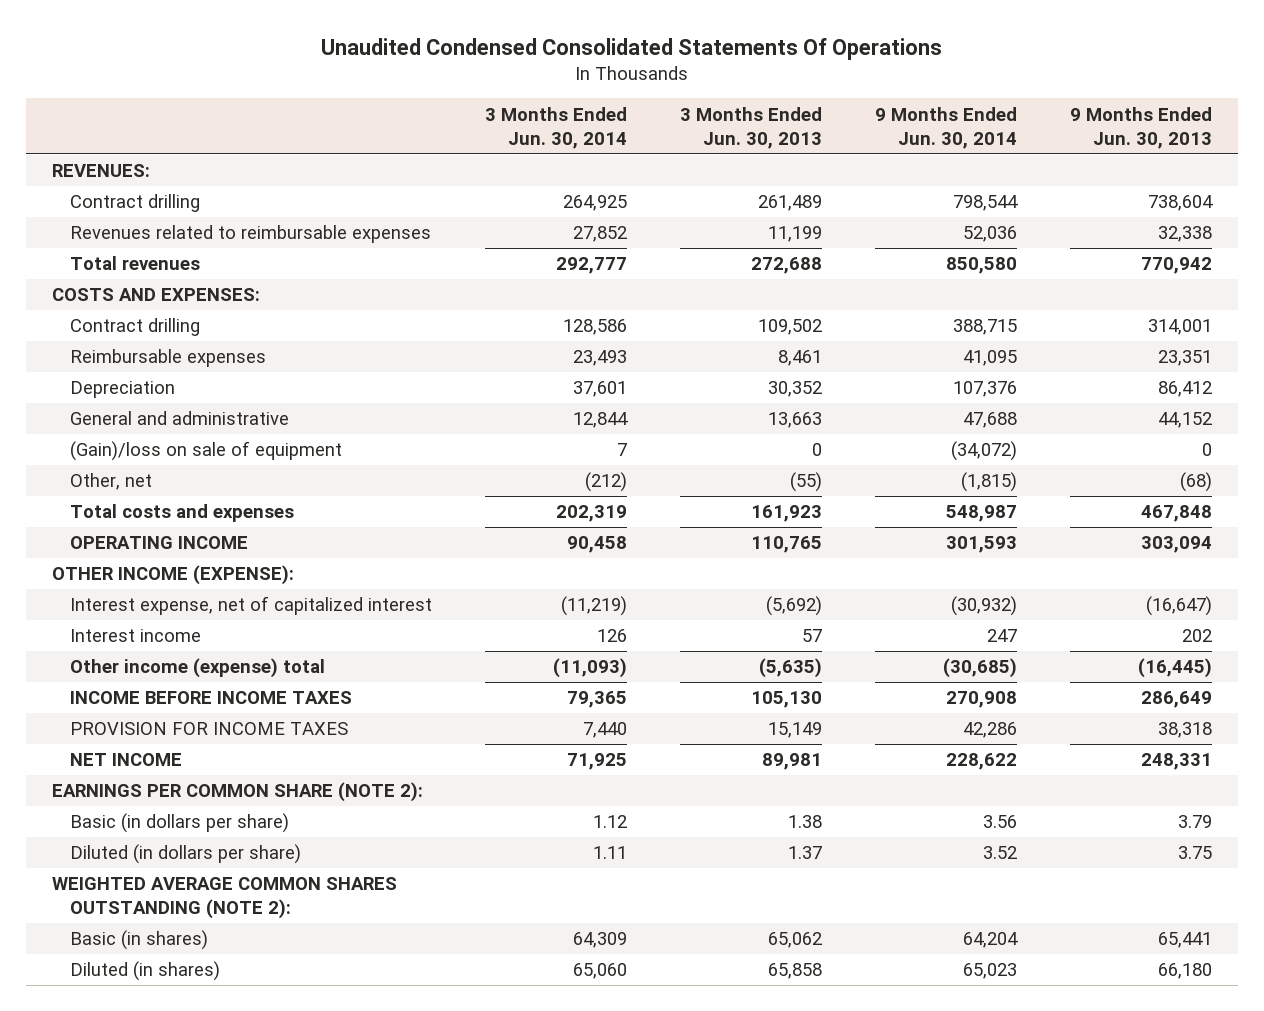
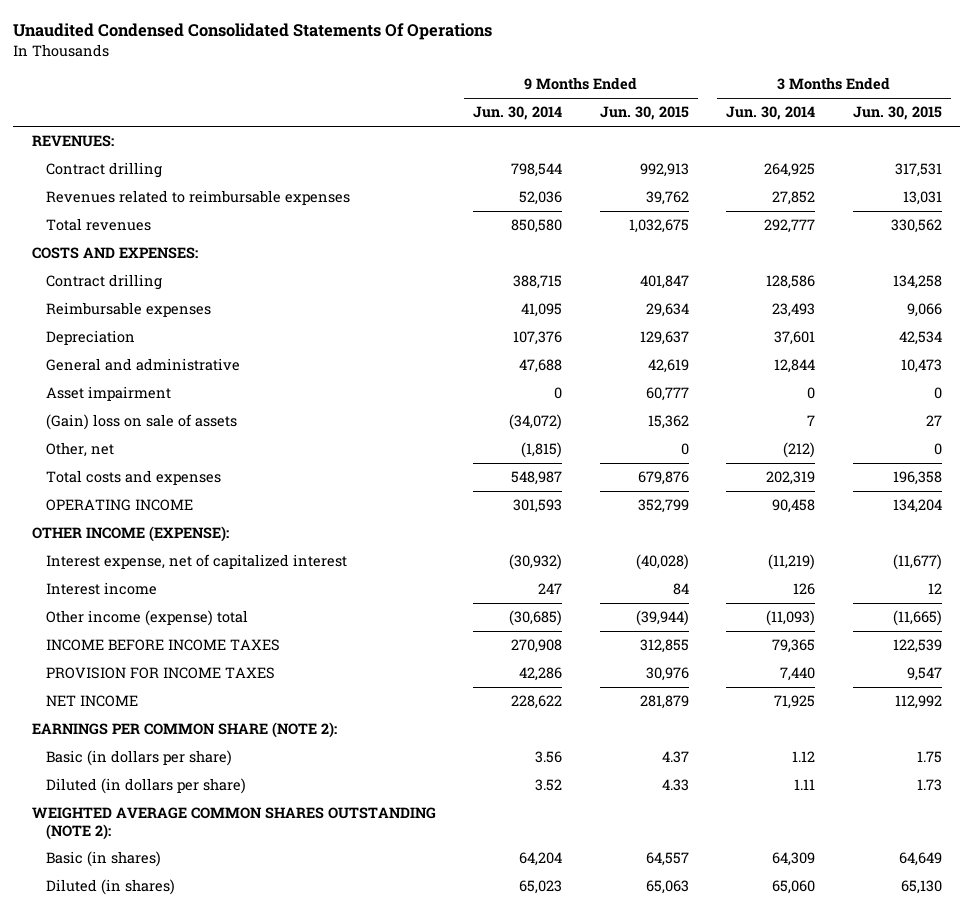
[679,106,822,149] 3 Months Ended Jun. 30, 2013 -> none
[1069,106,1212,149] 9 Months Ended Jun. 30, 2013 -> none
none -> [599,106,689,121] Jun. 30, 2015
none -> [852,106,942,121] Jun. 30, 2015
none -> [45,386,171,402] Asset impairment
[69,441,342,462] (Gain)/loss on sale of equipment -> [45,414,237,431] (Gain) loss on sale of assets

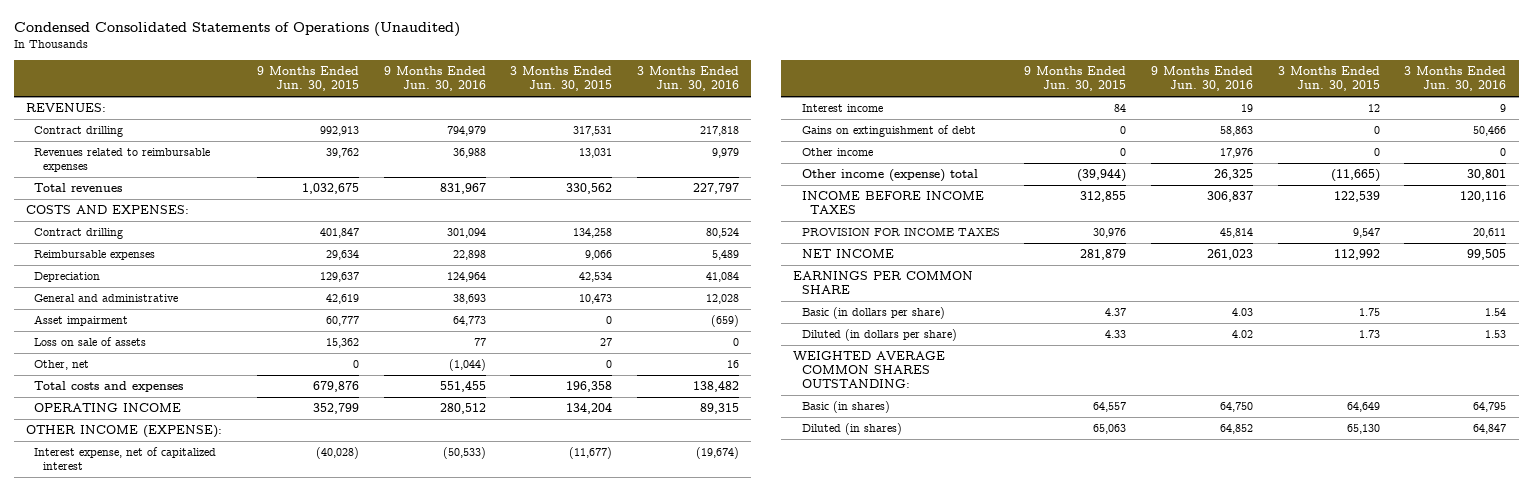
[13,23,493,41] Unaudited Condensed Consolidated Statements Of Operations -> [13,22,460,38] Condensed Consolidated Statements of Operations (Unaudited)
[473,106,563,121] Jun. 30, 2014 -> none
[726,106,816,121] Jun. 30, 2014 -> none
none -> [383,66,486,92] 9 Months Ended Jun. 30, 2016
none -> [637,66,740,92] 3 Months Ended Jun. 30, 2016
[45,414,237,431] (Gain) loss on sale of assets -> [34,337,147,347] Loss on sale of assets
none -> [801,125,976,138] Gains on extinguishment of debt
none -> [801,148,873,157] Other income
[32,722,338,739] EARNINGS PER COMMON SHARE (NOTE 2): -> [793,271,974,295] EARNINGS PER COMMON SHARE
[32,807,437,840] WEIGHTED AVERAGE COMMON SHARES OUTSTANDING (NOTE 2): -> [793,351,946,388] WEIGHTED AVERAGE COMMON SHARES OUTSTANDING:

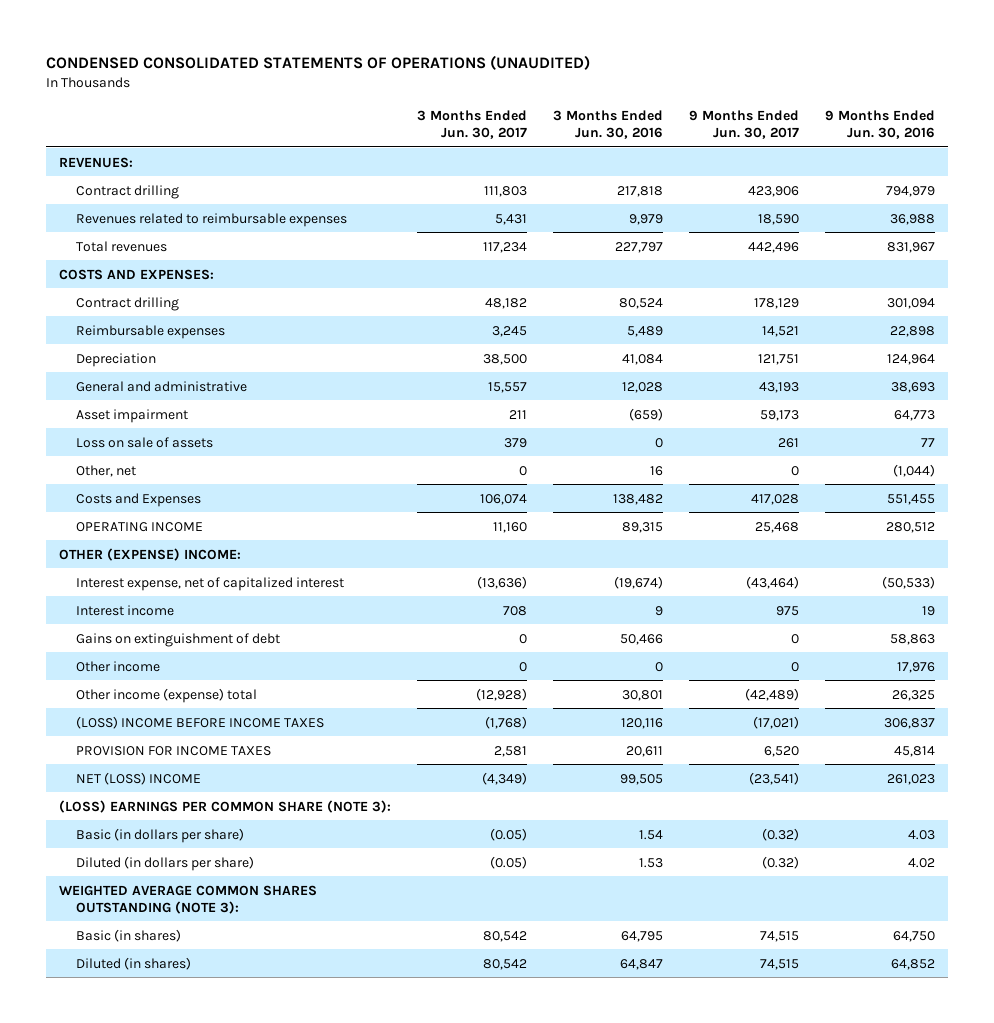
[13,22,460,38] Condensed Consolidated Statements of Operations (Unaudited) -> [46,55,591,71] CONDENSED CONSOLIDATED STATEMENTS OF OPERATIONS (UNAUDITED)
[257,66,360,92] 9 Months Ended Jun. 30, 2015 -> none
[510,66,613,92] 3 Months Ended Jun. 30, 2015 -> none
none -> [417,109,528,139] 3 Months Ended Jun. 30, 2017
none -> [689,109,800,139] 9 Months Ended Jun. 30, 2017
[34,381,184,393] Total costs and expenses -> [75,492,201,507] Costs and Expenses
[26,425,223,439] OTHER INCOME (EXPENSE): -> [59,547,242,561] OTHER (EXPENSE) INCOME:
[801,191,984,215] INCOME BEFORE INCOME TAXES -> [75,715,324,729] (LOSS) INCOME BEFORE INCOME TAXES
[801,249,894,259] NET INCOME -> [75,771,201,785] NET (LOSS) INCOME
[793,271,974,295] EARNINGS PER COMMON SHARE -> [59,799,392,813] (LOSS) EARNINGS PER COMMON SHARE (NOTE 3):
[793,351,946,388] WEIGHTED AVERAGE COMMON SHARES OUTSTANDING: -> [59,884,318,914] WEIGHTED AVERAGE COMMON SHARES OUTSTANDING (NOTE 3):

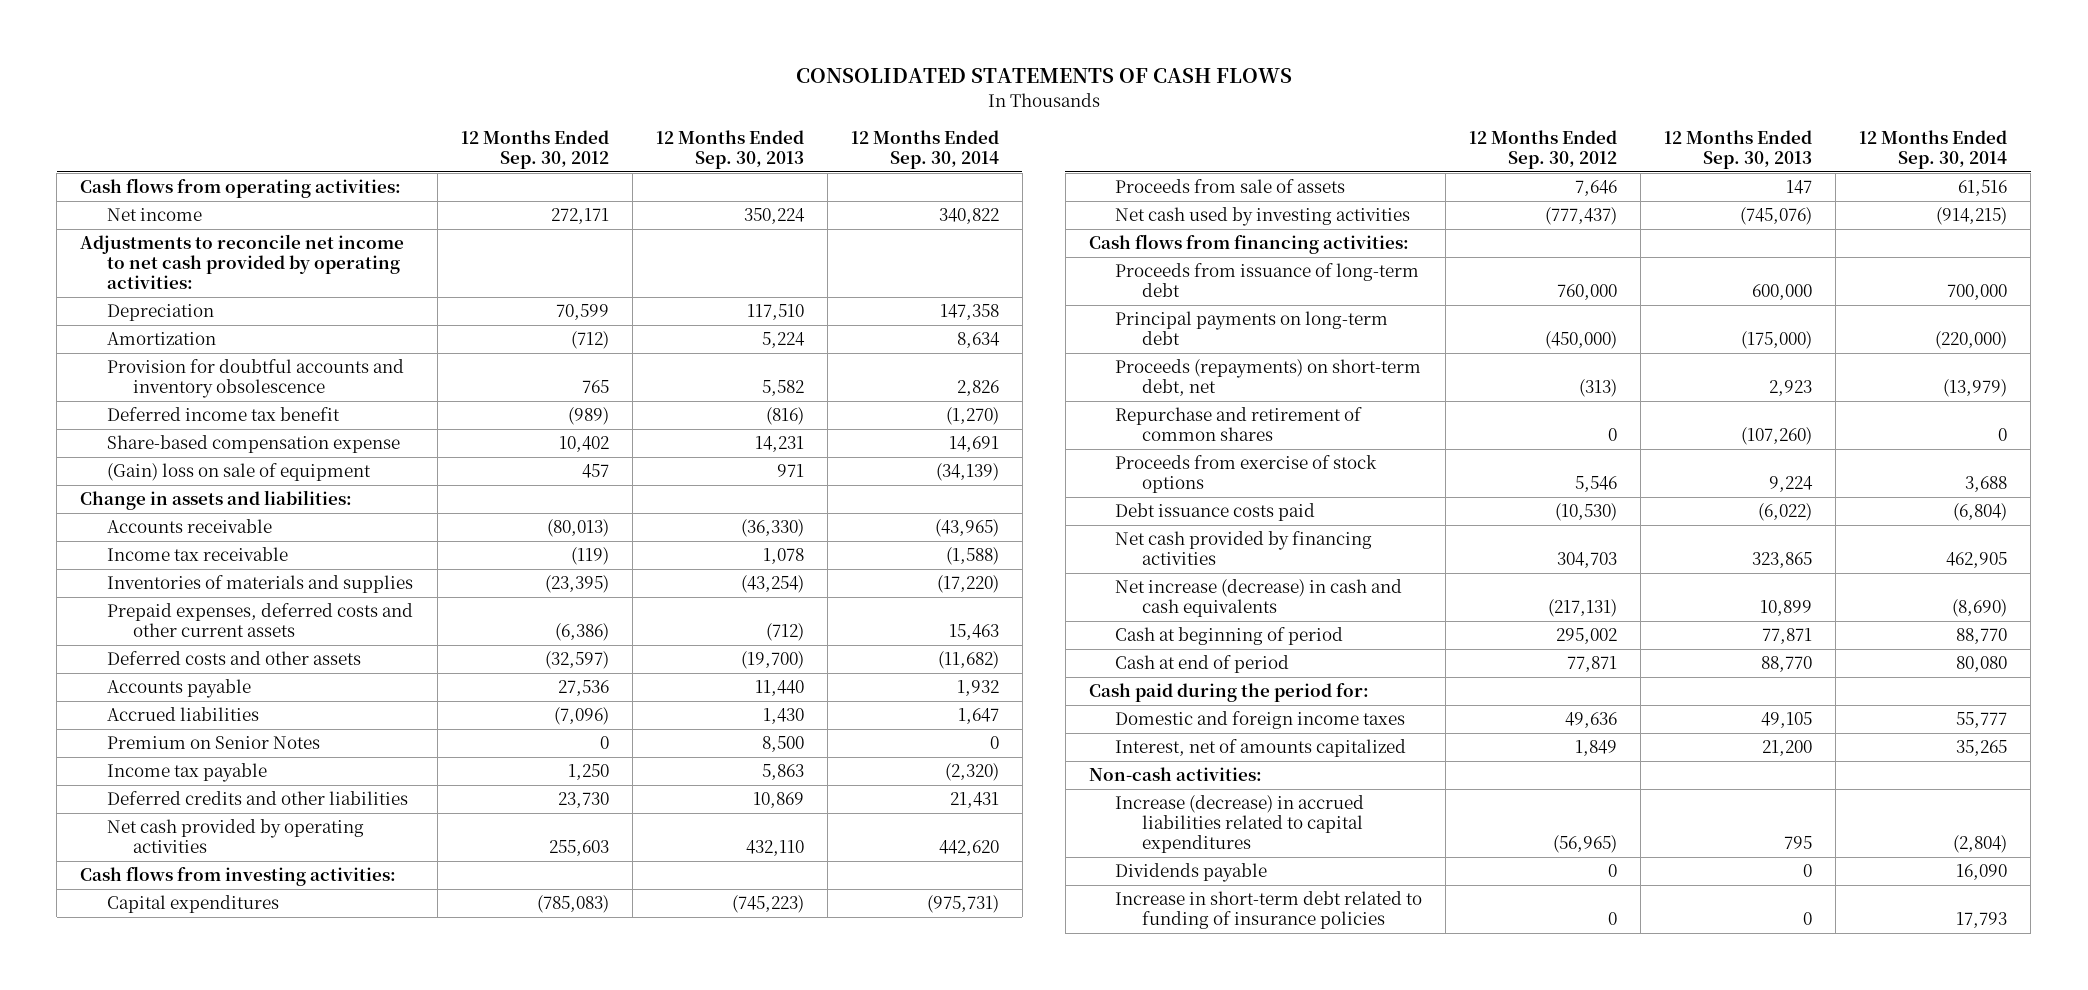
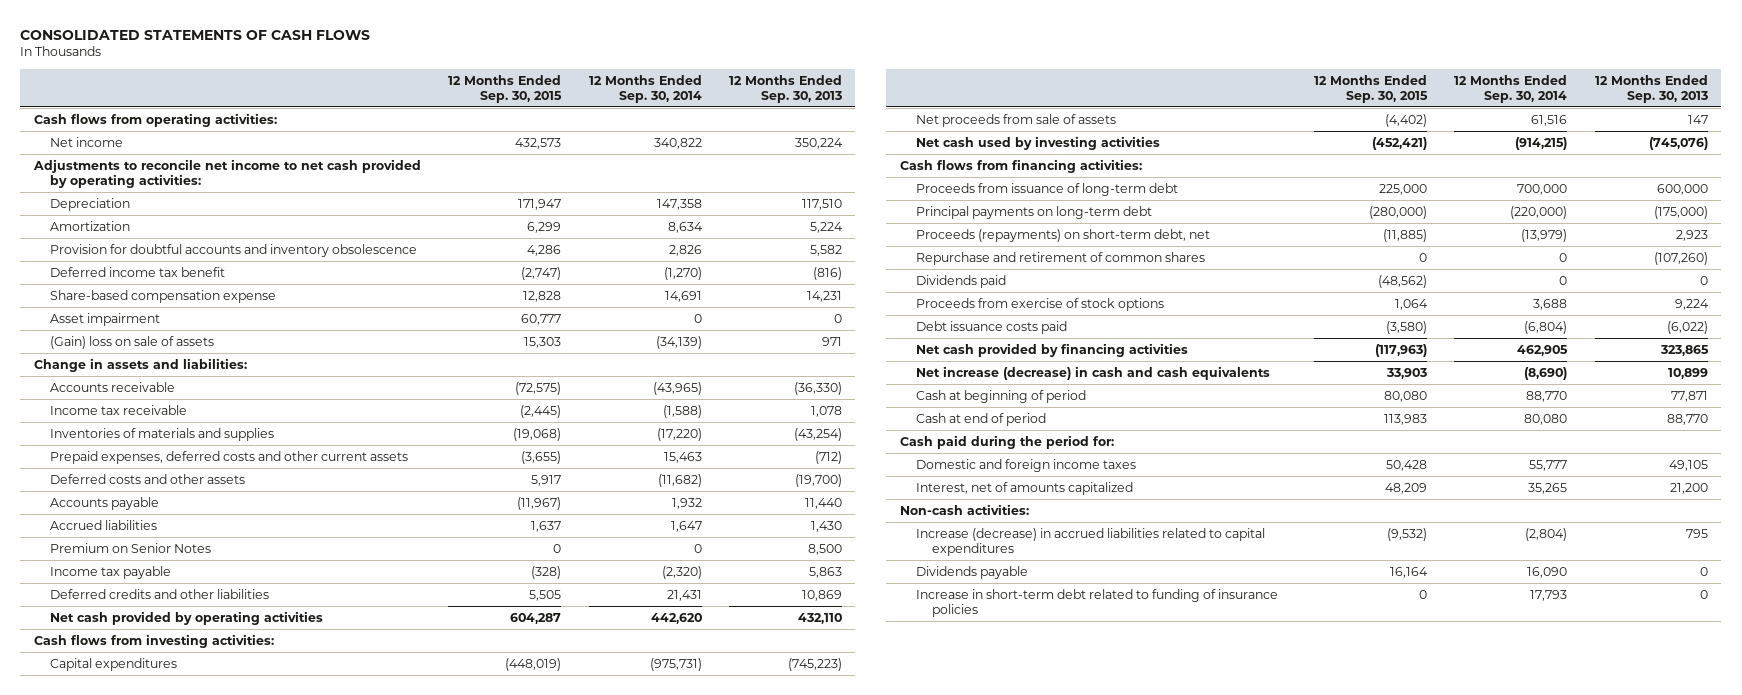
[460,130,609,170] 12 Months Ended Sep. 30, 2012 -> none
none -> [448,74,563,103] 12 Months Ended Sep. 30, 2015
none -> [50,312,161,326] Asset impairment
[106,463,371,482] (Gain) loss on sale of equipment -> [50,335,215,349] (Gain) loss on sale of assets
[1115,179,1346,194] Proceeds from sale of assets -> [915,113,1116,127] Net proceeds from sale of assets
none -> [915,274,1006,288] Dividends paid

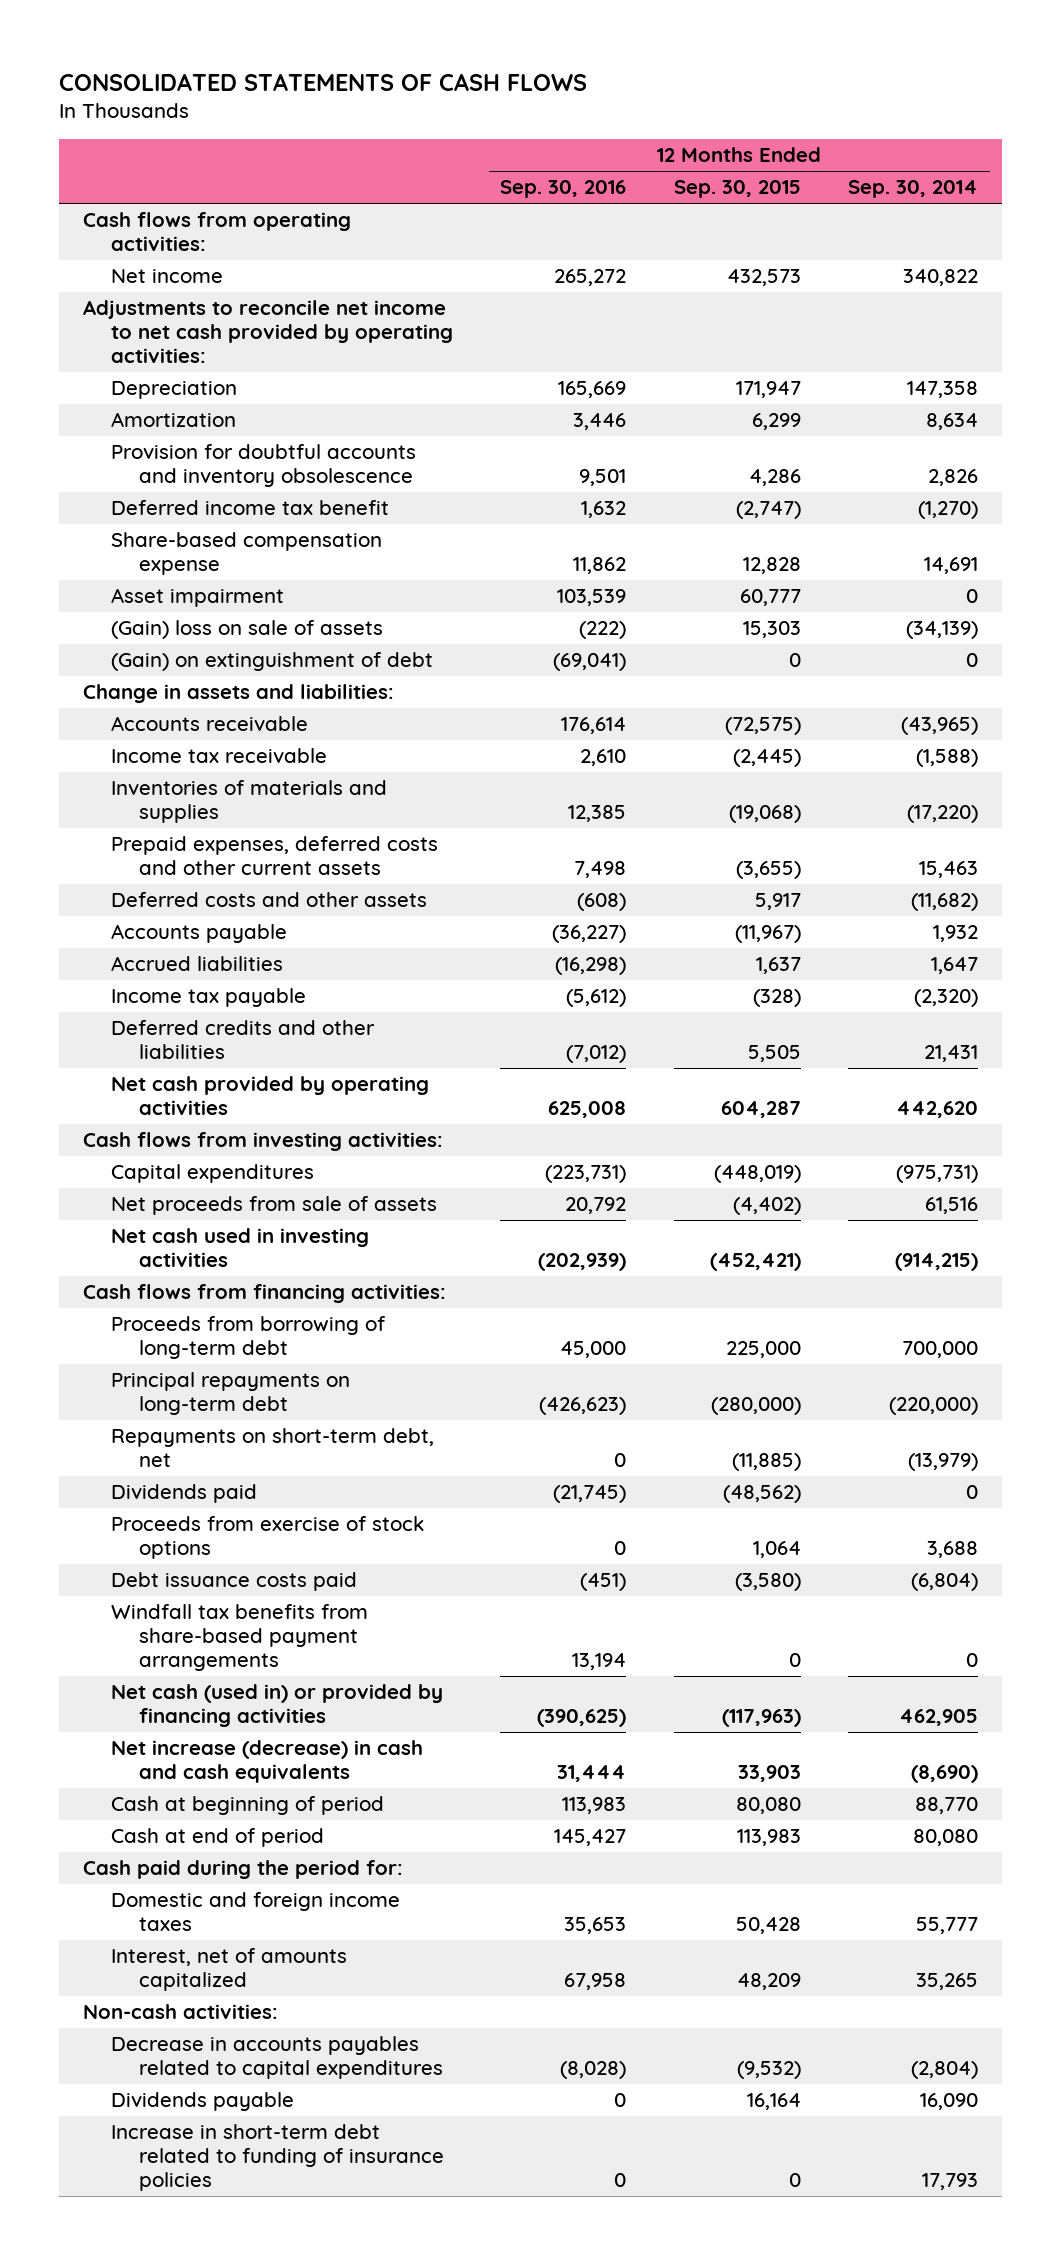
[728,74,842,103] 12 Months Ended Sep. 30, 2013 -> none
none -> [500,180,627,199] Sep. 30, 2016
none -> [110,652,433,672] (Gain) on extinguishment of debt
[50,542,212,553] Premium on Senior Notes -> none
[915,135,1160,150] Net cash used by investing activities -> [110,1228,369,1268] Net cash used in investing activities
[915,251,1205,265] Repurchase and retirement of common shares -> none
[915,182,1178,196] Proceeds from issuance of long-term debt -> [110,1316,386,1360] Proceeds from borrowing of long-term debt
[915,205,1152,219] Principal payments on long-term debt -> [110,1372,350,1416] Principal repayments on long-term debt
[915,228,1210,242] Proceeds (repayments) on short-term debt, net -> [110,1428,434,1468] Repayments on short-term debt, net
none -> [110,1604,368,1671] Windfall tax benefits from share-based payment arrangements
[915,342,1188,357] Net cash provided by financing activities -> [110,1684,443,1728] Net cash (used in) or provided by financing activities
[915,527,1265,557] Increase (decrease) in accrued liabilities related to capital expenditures -> [110,2036,443,2080] Decrease in accounts payables related to capital expenditures

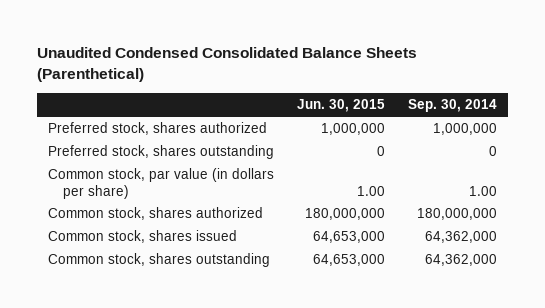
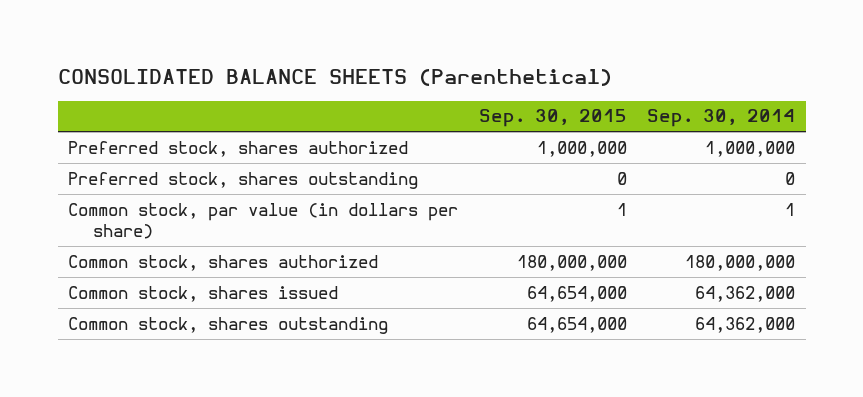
[37,47,418,83] Unaudited Condensed Consolidated Balance Sheets (Parenthetical) -> [57,68,612,86] CONSOLIDATED BALANCE SHEETS (Parenthetical)
[297,99,386,113] Jun. 30, 2015 -> none
none -> [478,109,627,128] Sep. 30, 2015
[468,185,497,196] 1.00 -> [785,202,796,216] 1

